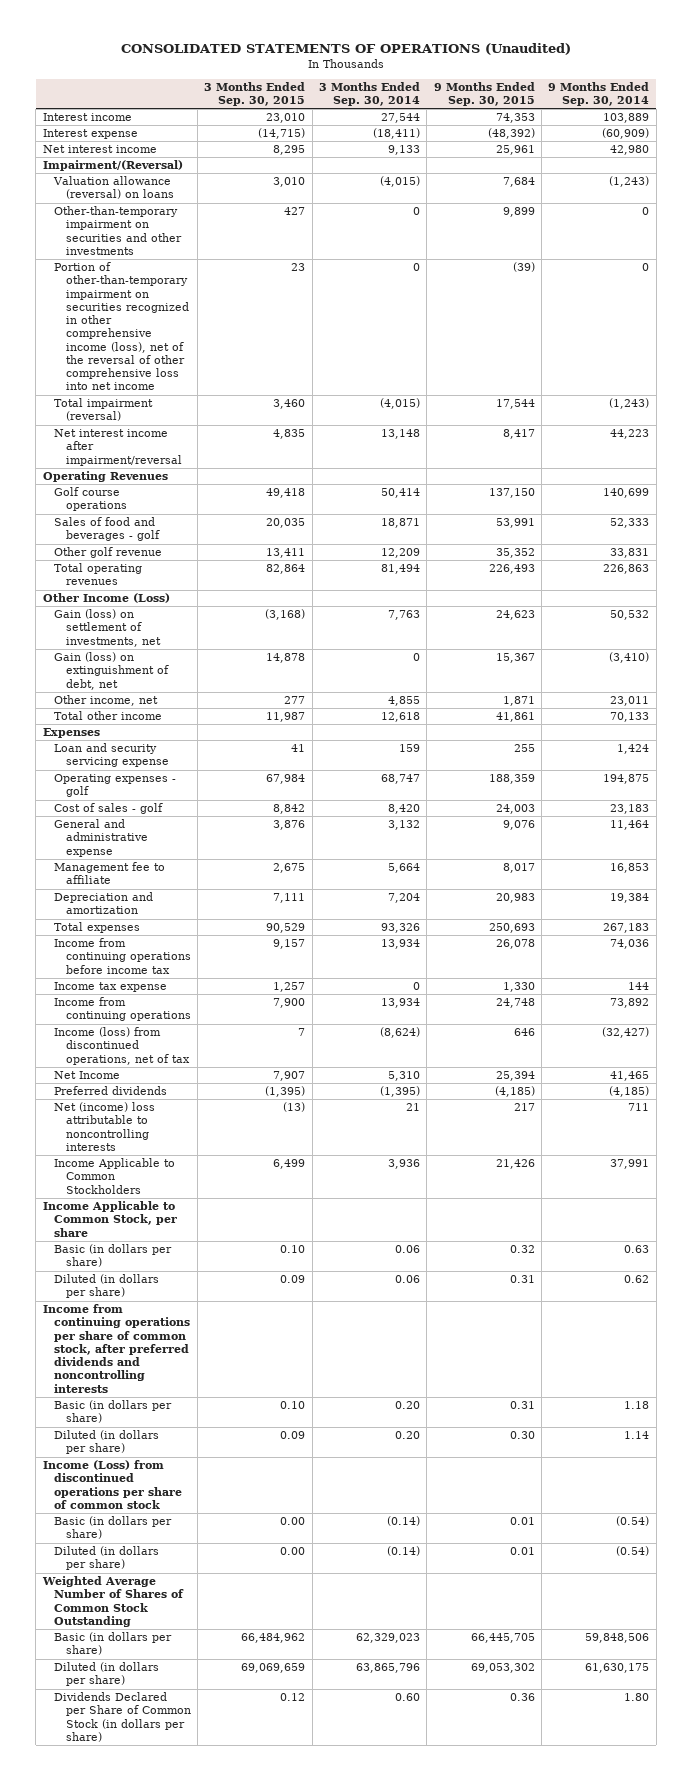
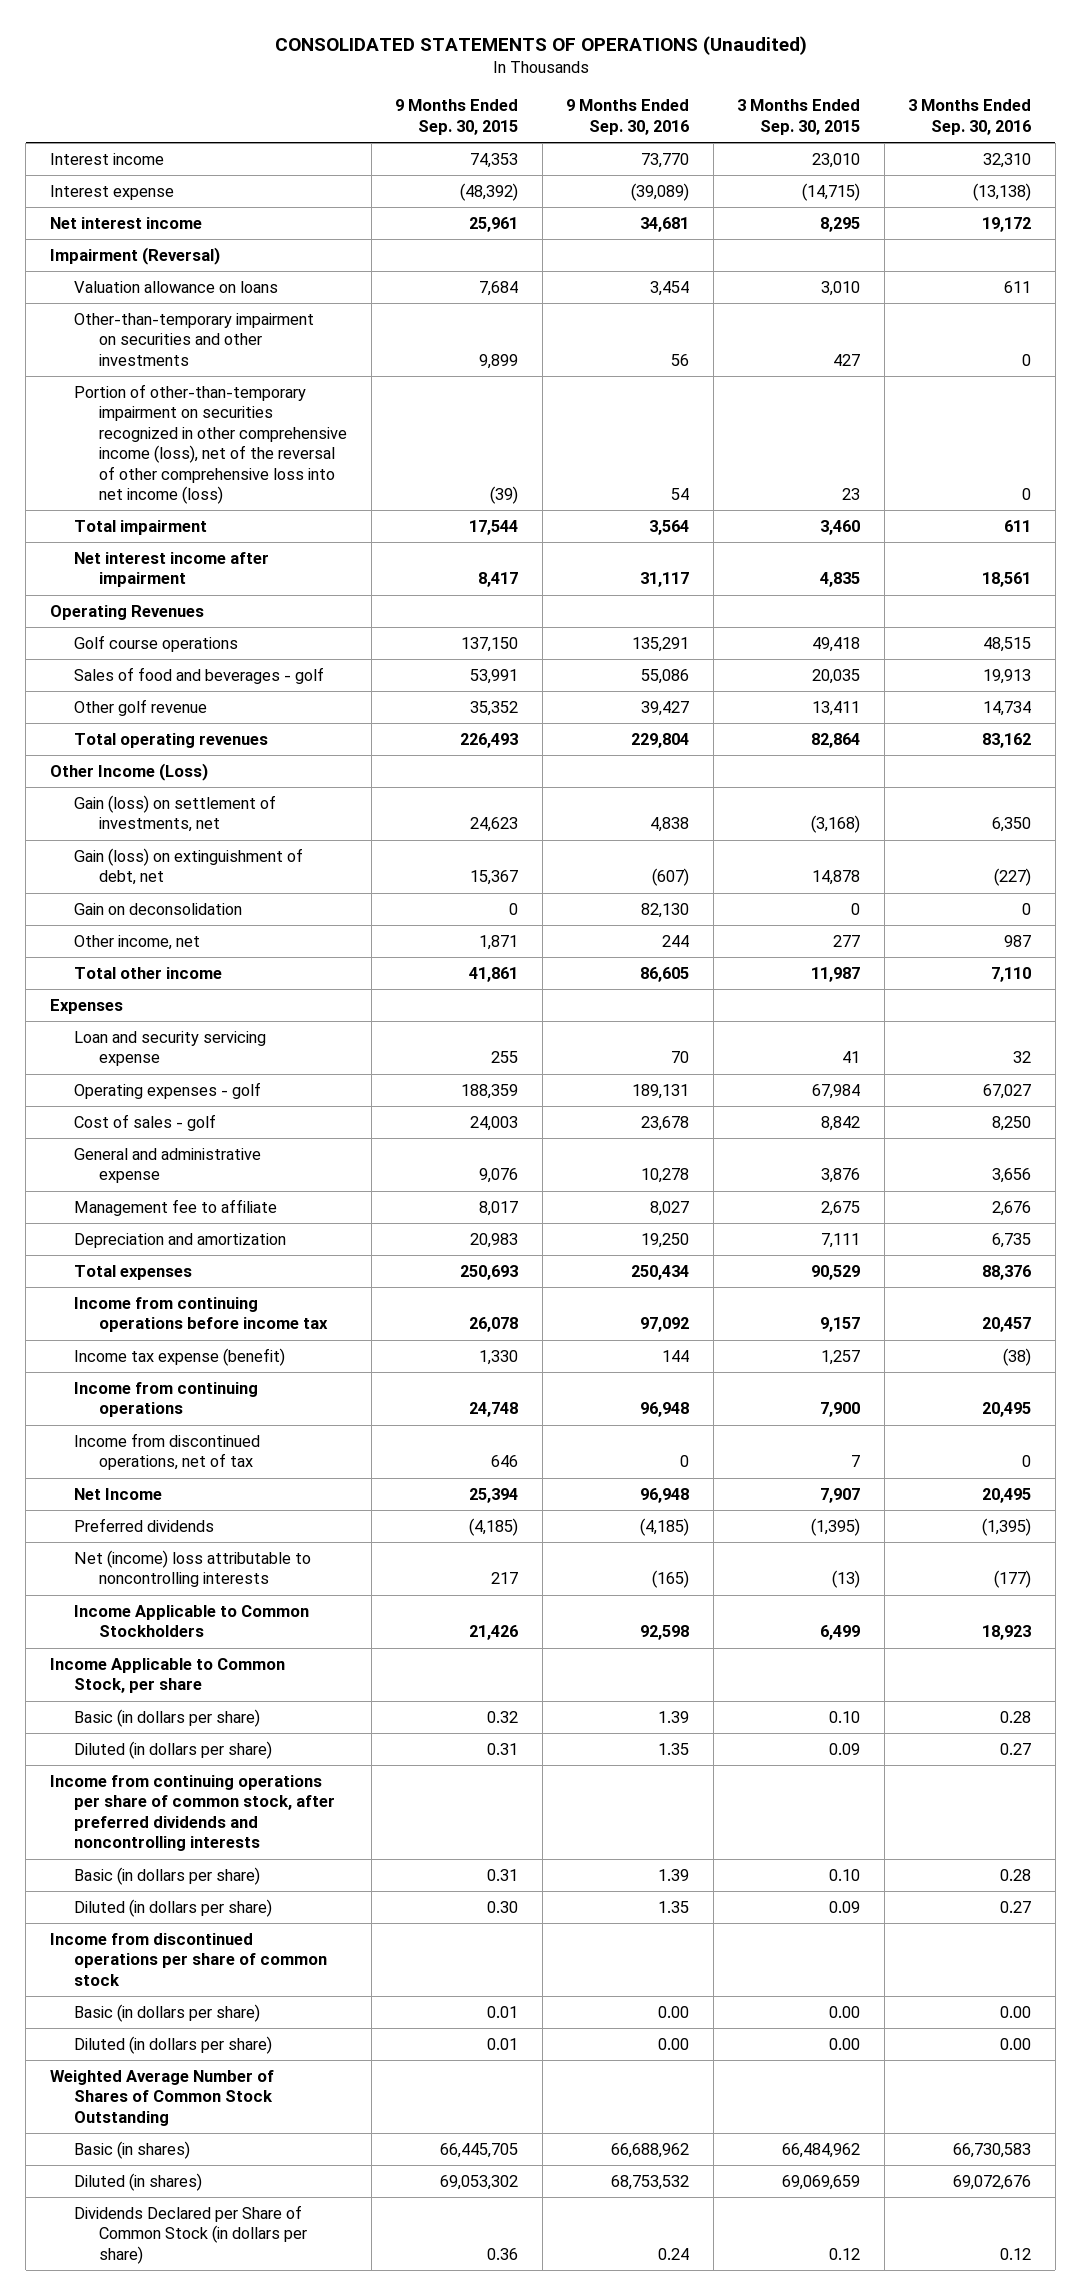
[319,81,421,107] 3 Months Ended Sep. 30, 2014 -> none
[548,81,650,107] 9 Months Ended Sep. 30, 2014 -> none
none -> [566,99,690,135] 9 Months Ended Sep. 30, 2016
none -> [908,99,1032,135] 3 Months Ended Sep. 30, 2016
[42,160,183,172] Impairment/(Reversal) -> [49,246,220,265] Impairment (Reversal)
[53,176,174,200] Valuation allowance (reversal) on loans -> [74,280,279,293] Valuation allowance on loans
[54,262,189,391] Portion of other-than-temporary impairment on securities recognized in other comprehensive income (loss), net of the reversal of other comprehensive loss into net income -> [74,383,348,505] Portion of other-than-temporary impairment on securities recognized in other comprehensive income (loss), net of the reversal of other comprehensive loss into net income (loss)
[54,398,154,422] Total impairment (reversal) -> [74,519,208,535] Total impairment
[54,429,182,466] Net interest income after impairment/reversal -> [74,551,270,588] Net interest income after impairment
none -> [74,902,243,915] Gain on deconsolidation
[54,982,168,993] Income tax expense -> [74,1347,286,1366] Income tax expense (benefit)
[54,1027,190,1065] Income (loss) from discontinued operations, net of tax -> [74,1432,261,1471] Income from discontinued operations, net of tax
[42,1460,183,1509] Income (Loss) from discontinued operations per share of common stock -> [49,1932,328,1986] Income from discontinued operations per share of common stock
[54,1632,173,1656] Basic (in dollars per share) -> [74,2140,191,2159] Basic (in shares)
[54,1662,160,1687] Diluted (in dollars per share) -> [74,2172,203,2191] Diluted (in shares)

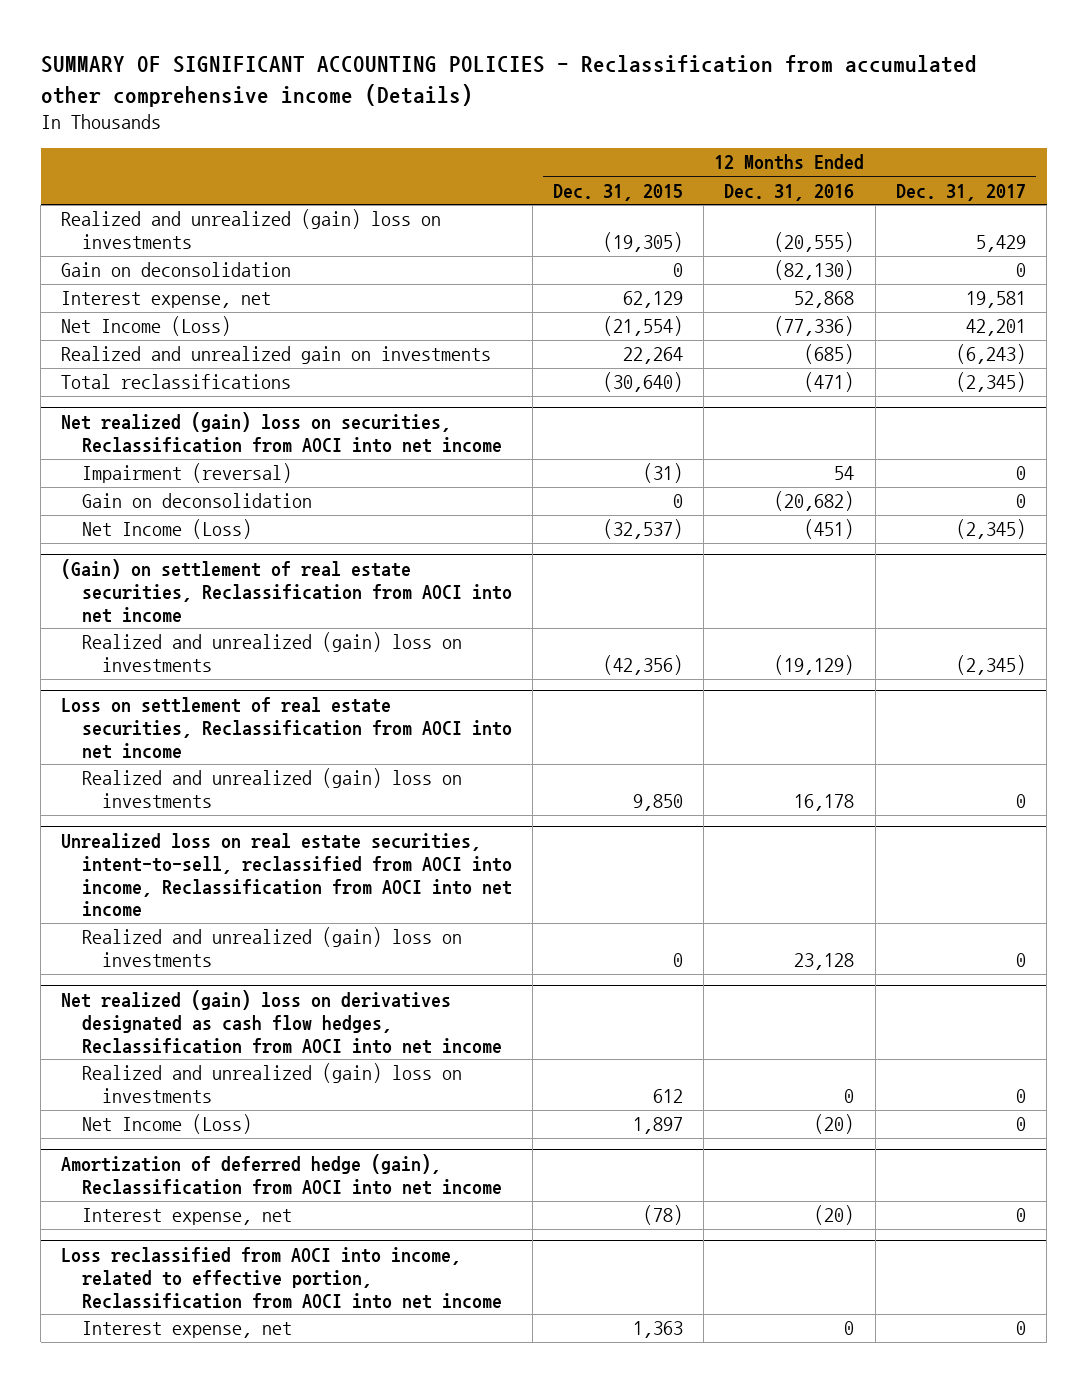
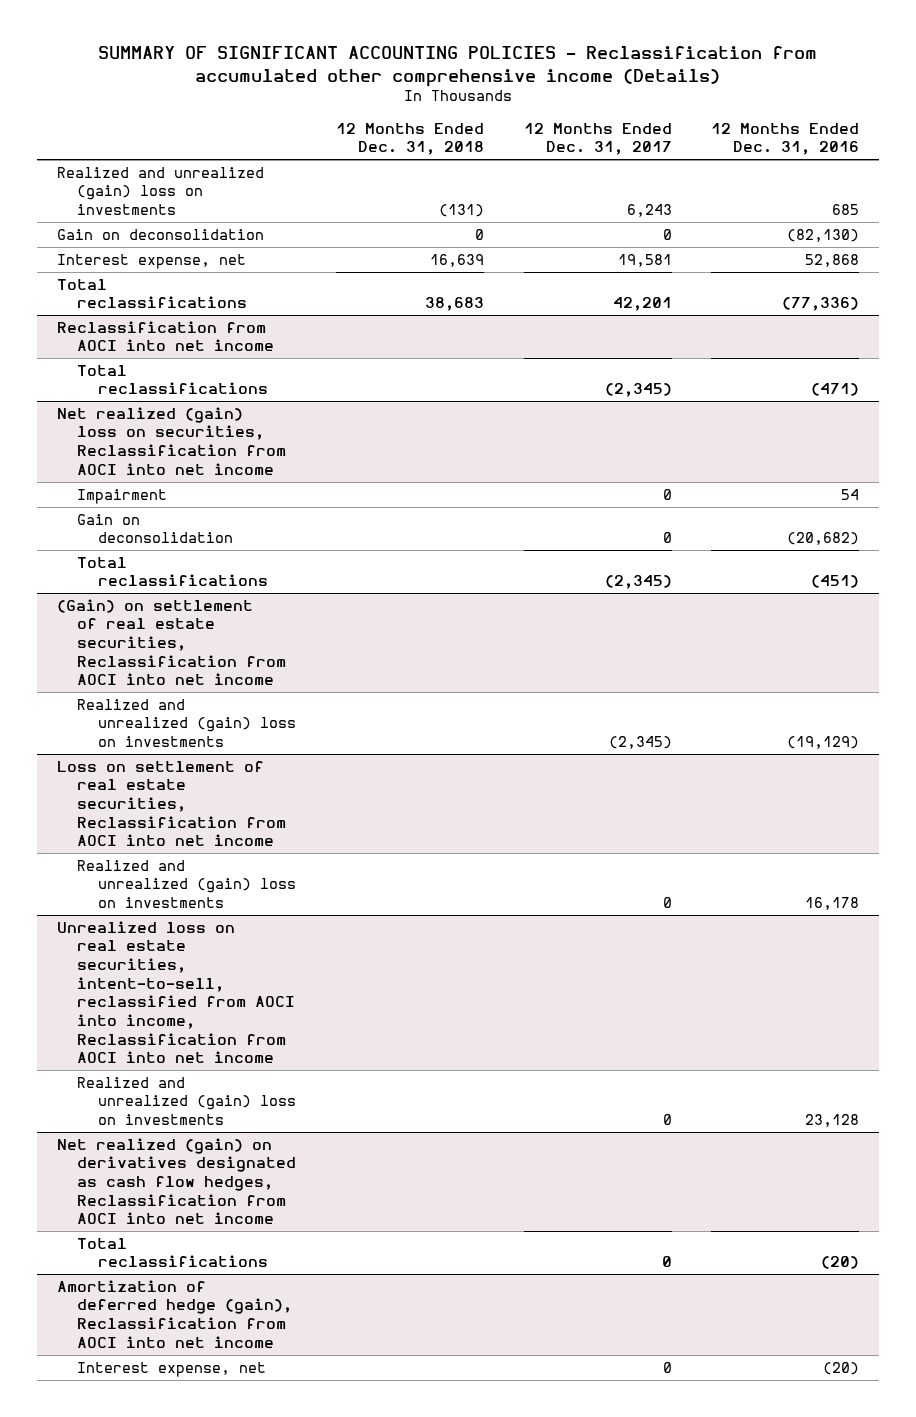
[553,183,684,201] Dec. 31, 2015 -> none
none -> [336,122,485,156] 12 Months Ended Dec. 31, 2018
[774,232,855,253] (20,555) -> [832,204,860,216] 685
[975,235,1026,253] 5,429 -> [626,204,672,218] 6,243
[61,346,492,365] Realized and unrealized gain on investments -> none
[61,316,232,337] Net Income (Loss) -> [56,278,248,309] Total reclassifications
none -> [56,320,275,352] Reclassification from AOCI into net income
[81,463,292,484] Impairment (reversal) -> [77,488,168,504] Impairment
[81,519,252,540] Net Income (Loss) -> [77,556,269,587] Total reclassifications
[81,1063,462,1104] Realized and unrealized (gain) loss on investments -> none
[61,989,502,1054] Net realized (gain) loss on derivatives designated as cash flow hedges, Reclassification from AOCI into net income -> [56,1137,297,1225] Net realized (gain) on derivatives designated as cash flow hedges, Reclassification from AOCI into net income
[81,1114,252,1135] Net Income (Loss) -> [77,1237,269,1268] Total reclassifications
[61,1246,502,1309] Loss reclassified from AOCI into income, related to effective portion, Reclassification from AOCI into net income -> none
[81,1321,292,1339] Interest expense, net -> none

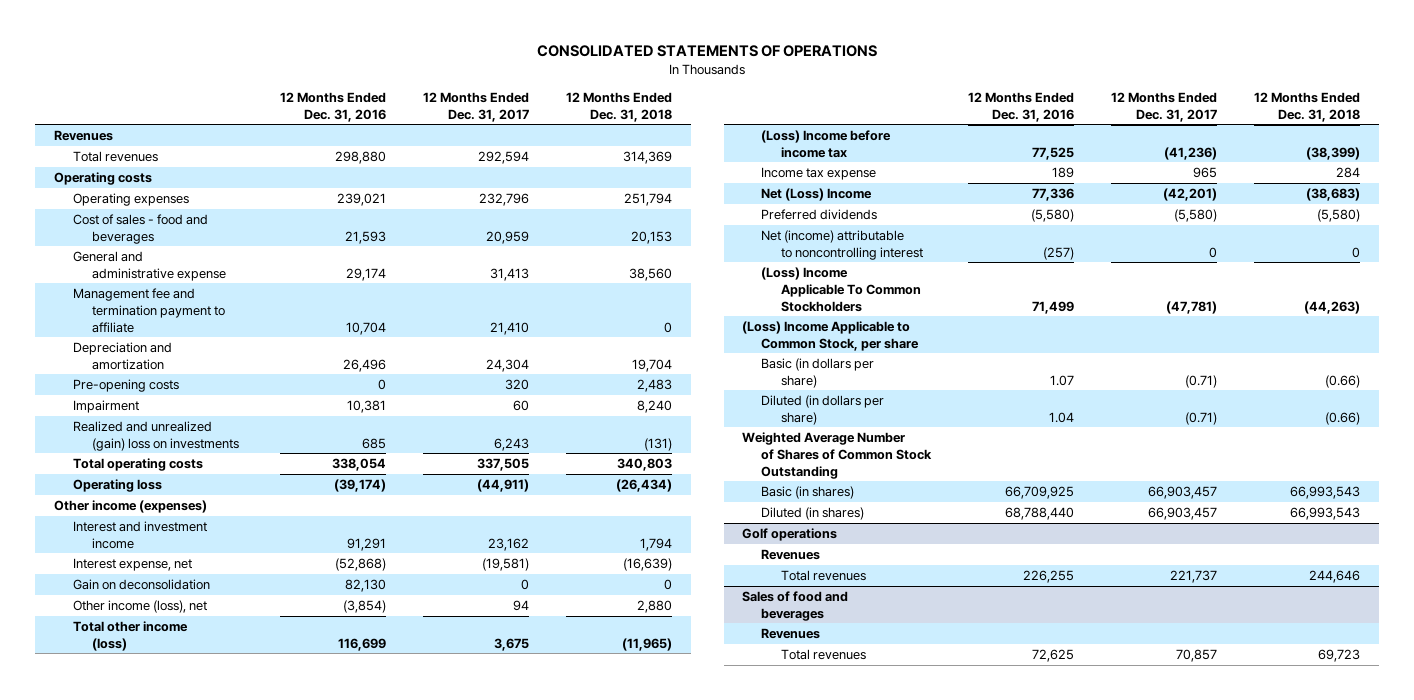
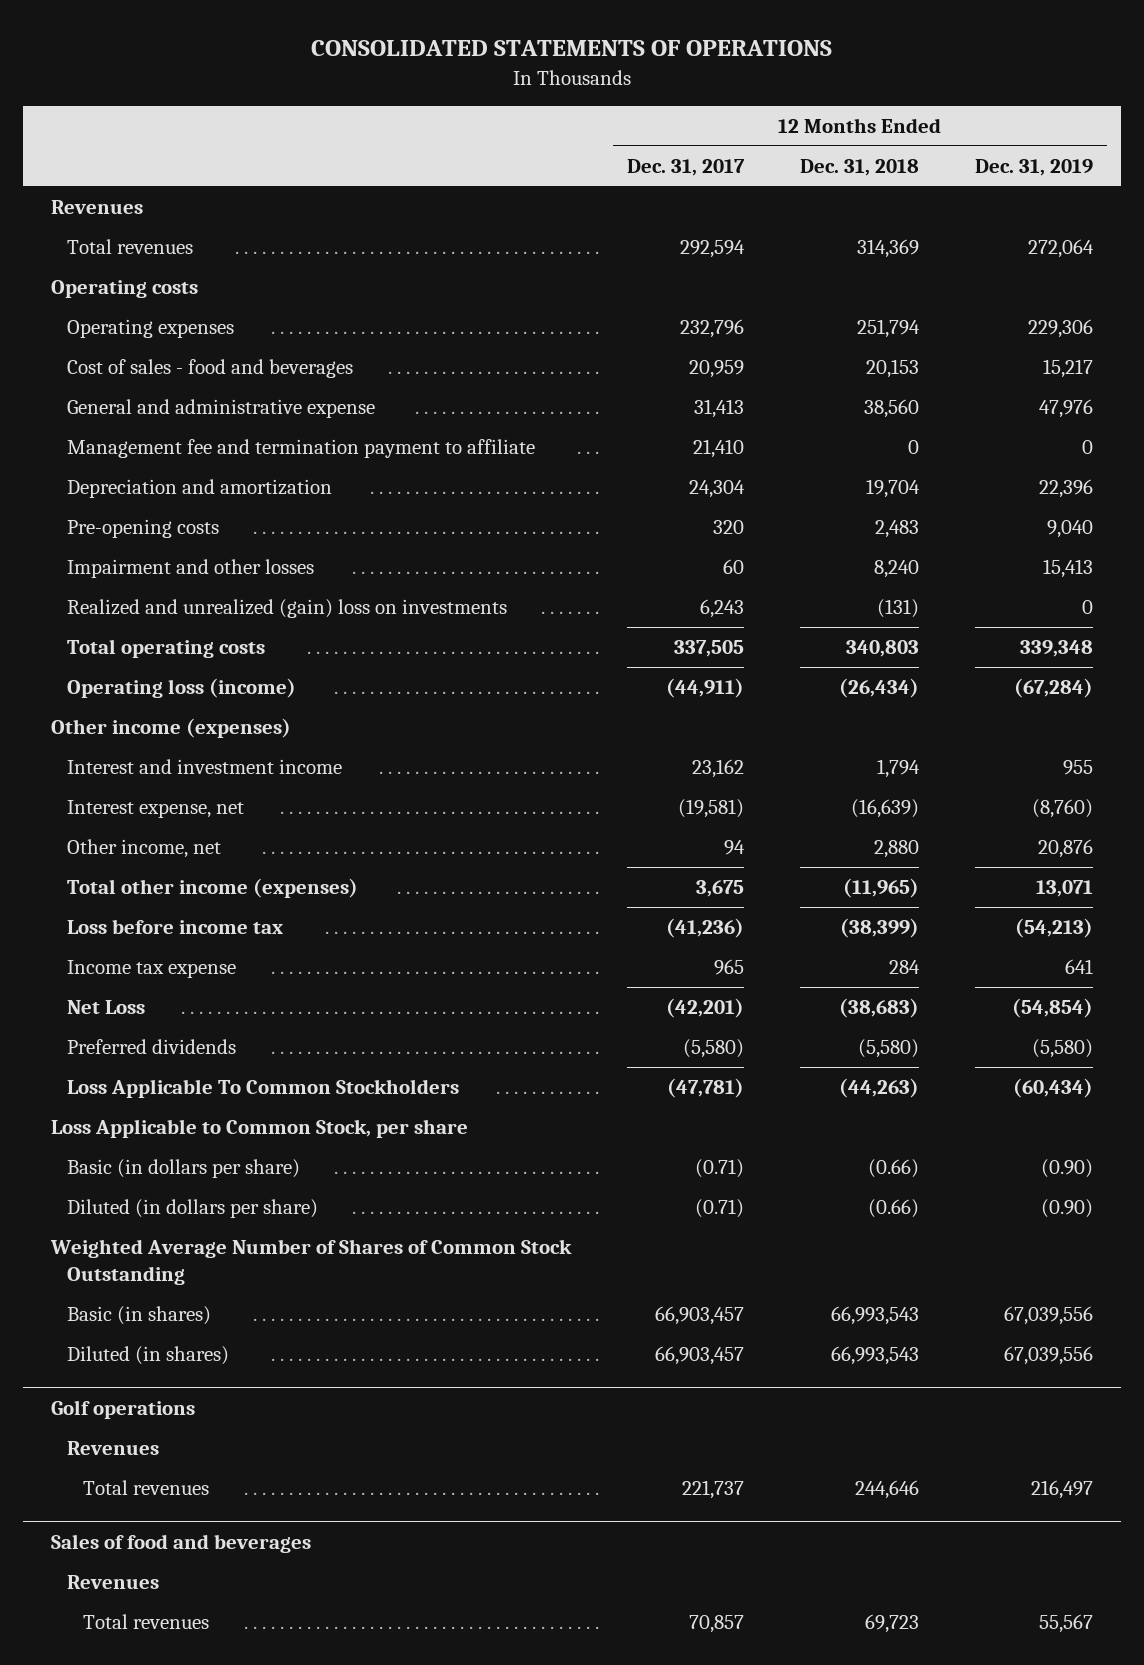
[280,91,387,122] 12 Months Ended Dec. 31, 2016 -> none
none -> [975,159,1094,177] Dec. 31, 2019
[73,399,140,413] Impairment -> [67,559,315,579] Impairment and other losses
[73,478,163,492] Operating loss -> [67,678,297,699] Operating loss (income)
[73,578,211,590] Gain on deconsolidation -> none
[73,599,208,613] Other income (loss), net -> [67,839,222,859] Other income, net
[73,620,189,651] Total other income (loss) -> [67,878,359,899] Total other income (expenses)
[761,129,892,158] (Loss) Income before income tax -> [67,919,284,935] Loss before income tax
[761,187,873,201] Net (Loss) Income -> [67,1000,146,1015] Net Loss
[761,229,923,260] Net (income) attributable to noncontrolling interest -> none
[761,266,921,312] (Loss) Income Applicable To Common Stockholders -> [67,1079,460,1099] Loss Applicable To Common Stockholders
[742,320,920,351] (Loss) Income Applicable to Common Stock, per share -> [50,1119,468,1139] Loss Applicable to Common Stock, per share

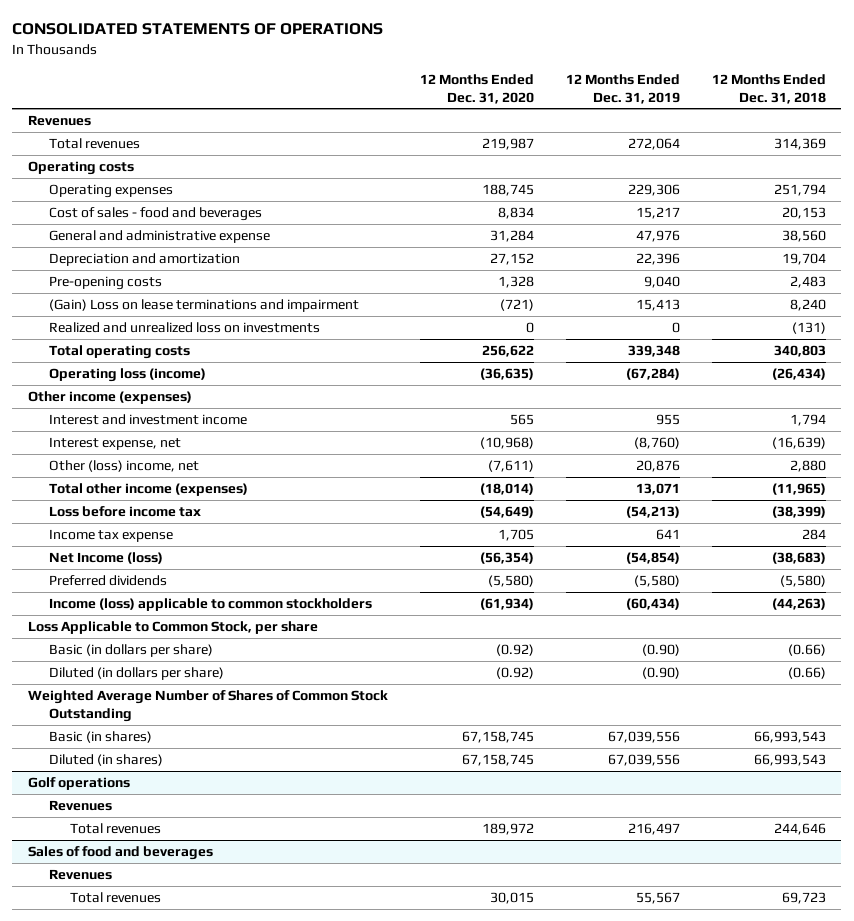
[626,159,745,177] Dec. 31, 2017 -> none
none -> [419,73,534,104] 12 Months Ended Dec. 31, 2020
[67,439,536,459] Management fee and termination payment to affiliate -> none
[67,559,315,579] Impairment and other losses -> [48,298,359,312] (Gain) Loss on lease terminations and impairment
[67,599,508,619] Realized and unrealized (gain) loss on investments -> [48,321,320,333] Realized and unrealized loss on investments
[67,839,222,859] Other income, net -> [48,459,199,472] Other (loss) income, net
[67,1000,146,1015] Net Loss -> [48,551,163,564] Net Income (loss)
[67,1079,460,1099] Loss Applicable To Common Stockholders -> [48,597,372,611] Income (loss) applicable to common stockholders

